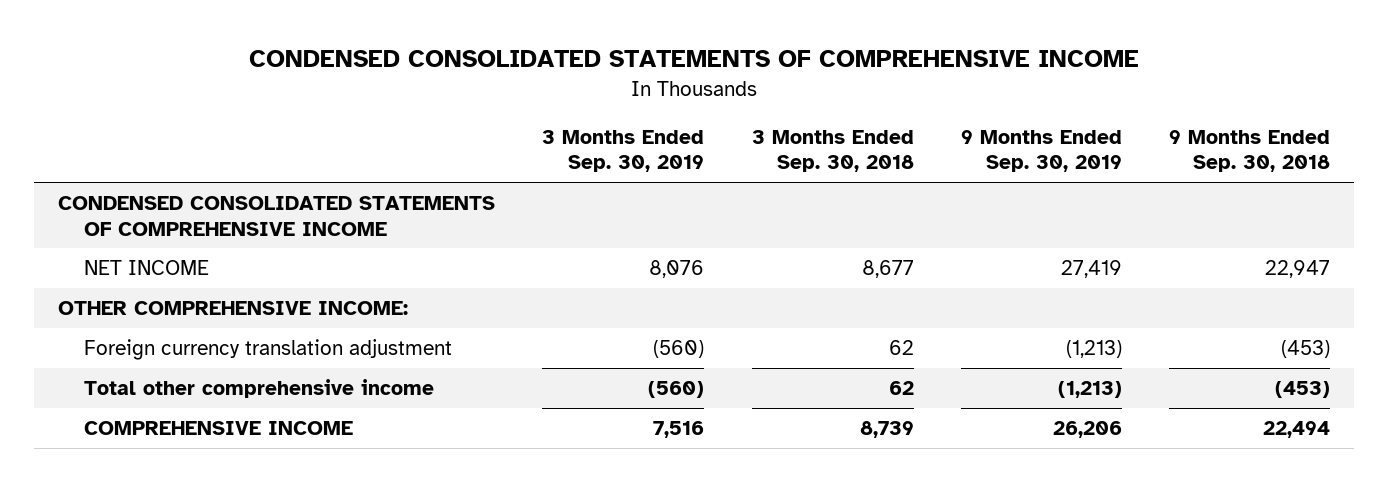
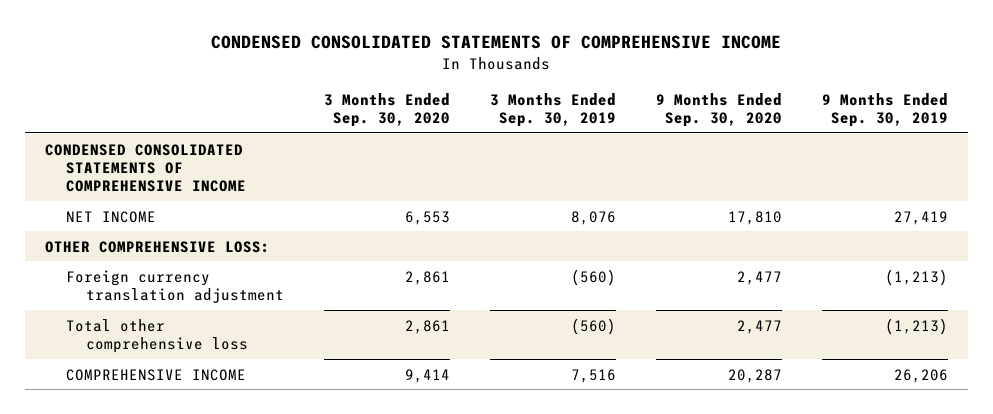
[751,129,914,173] 3 Months Ended Sep. 30, 2018 -> none
[1169,129,1331,173] 9 Months Ended Sep. 30, 2018 -> none
none -> [324,92,451,127] 3 Months Ended Sep. 30, 2020
none -> [656,92,783,127] 9 Months Ended Sep. 30, 2020
[57,301,408,316] OTHER COMPREHENSIVE INCOME: -> [44,240,270,253] OTHER COMPREHENSIVE LOSS:
[84,379,435,399] Total other comprehensive income -> [65,318,249,353] Total other comprehensive loss

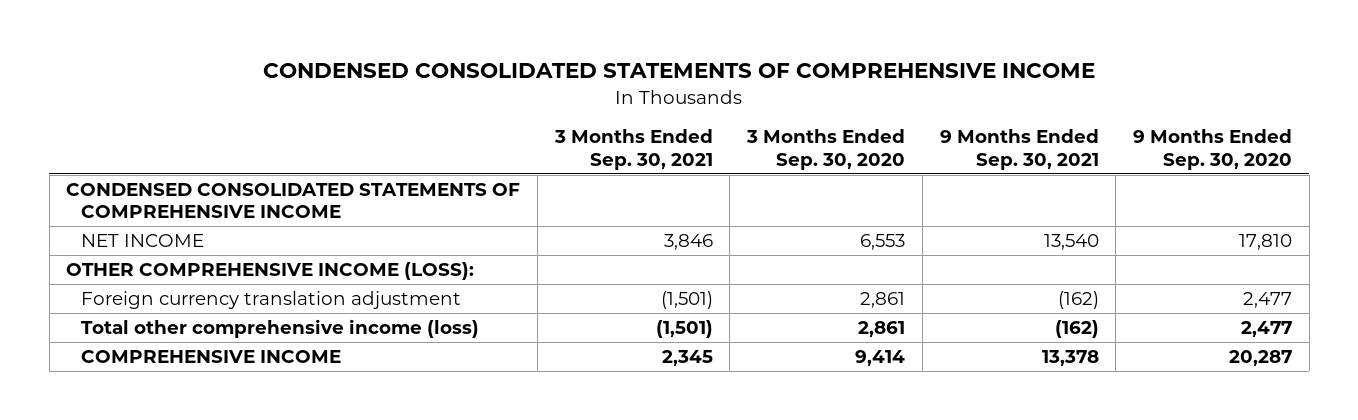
[490,92,617,127] 3 Months Ended Sep. 30, 2019 -> none
[822,92,949,127] 9 Months Ended Sep. 30, 2019 -> none
none -> [553,129,713,170] 3 Months Ended Sep. 30, 2021
none -> [939,129,1099,170] 9 Months Ended Sep. 30, 2021
[44,240,270,253] OTHER COMPREHENSIVE LOSS: -> [66,261,475,280] OTHER COMPREHENSIVE INCOME (LOSS):
[65,318,249,353] Total other comprehensive loss -> [80,318,479,338] Total other comprehensive income (loss)

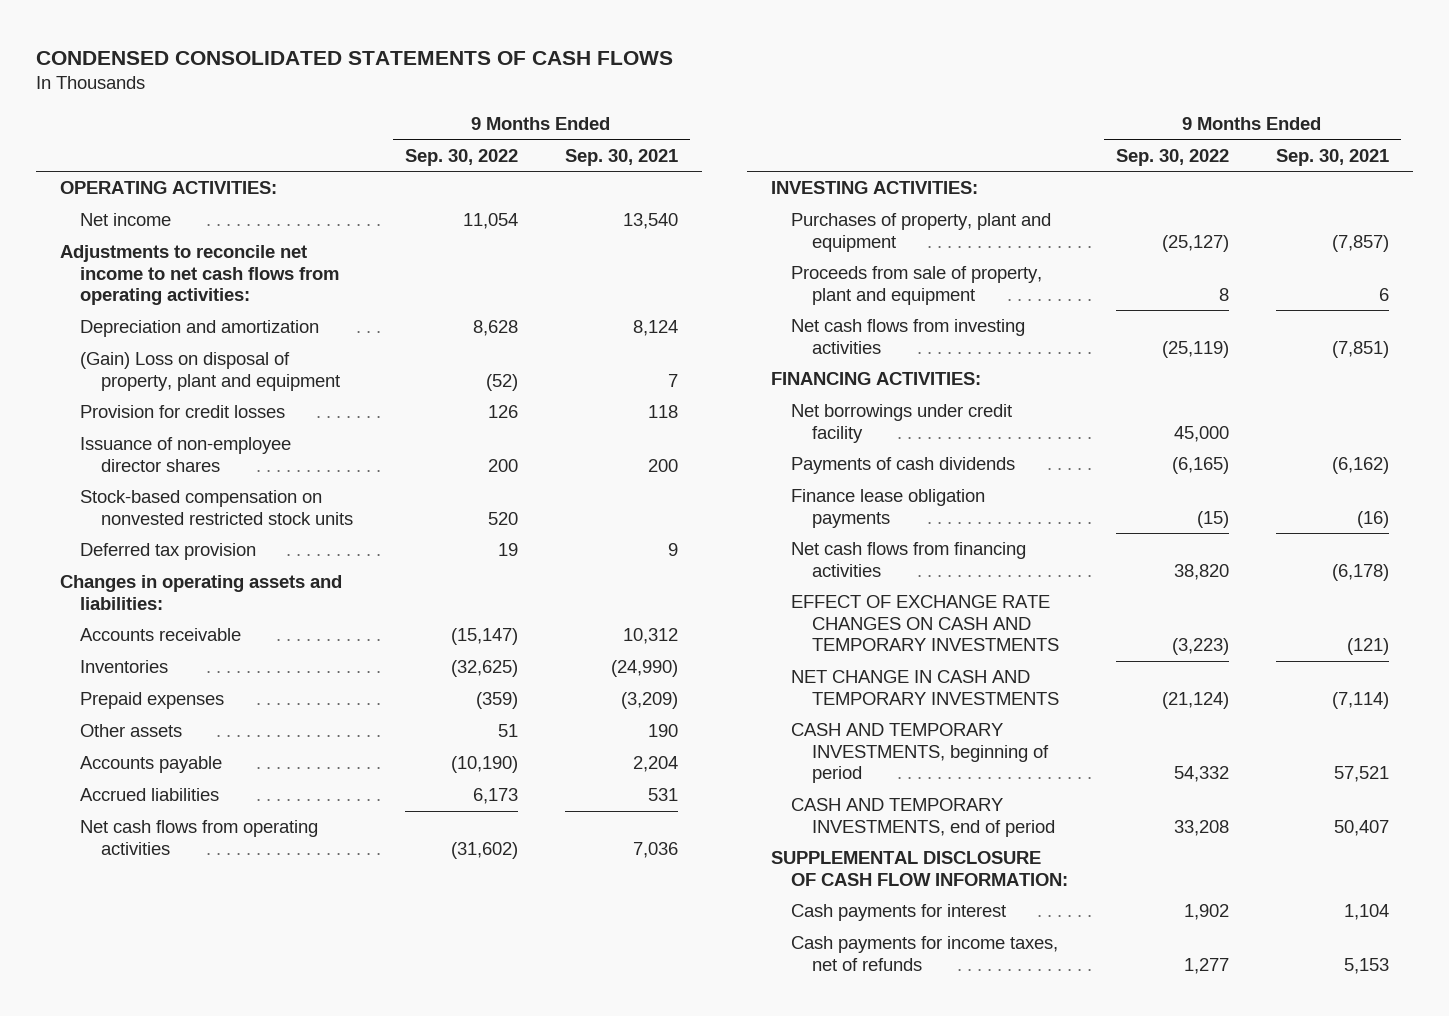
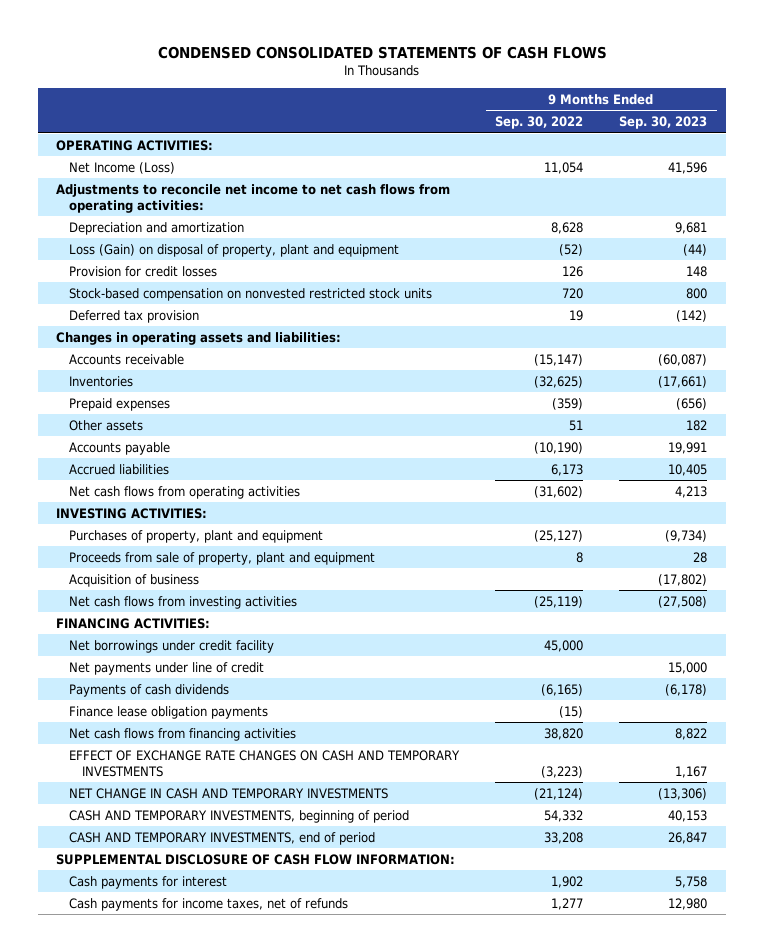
[564,148,678,166] Sep. 30, 2021 -> none
none -> [619,116,708,130] Sep. 30, 2023
[80,213,172,227] Net income -> [69,161,176,174] Net Income (Loss)
[80,352,340,391] (Gain) Loss on disposal of property, plant and equipment -> [69,243,400,257] Loss (Gain) on disposal of property, plant and equipment
[80,437,292,472] Issuance of non-employee director shares -> none
[487,511,518,525] 520 -> [562,287,584,299] 720
none -> [69,573,200,587] Acquisition of business
none -> [69,661,265,675] Net payments under line of credit

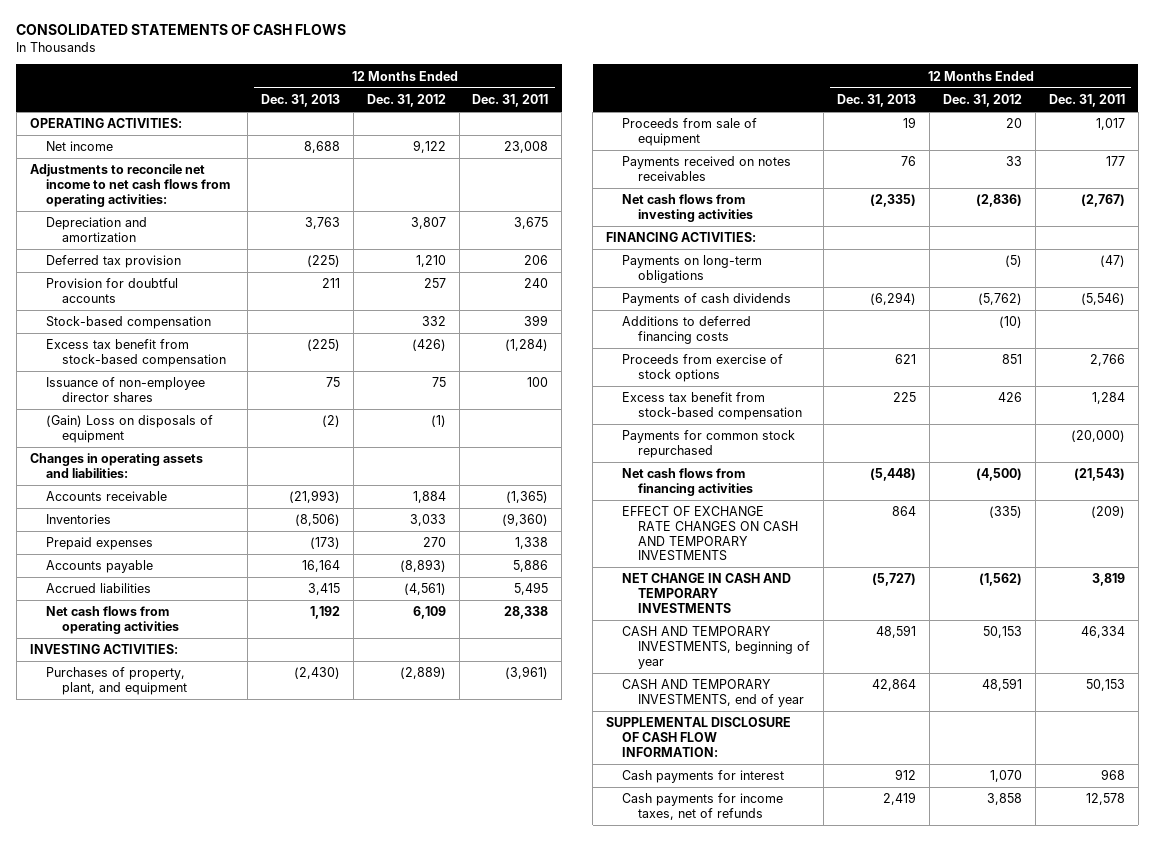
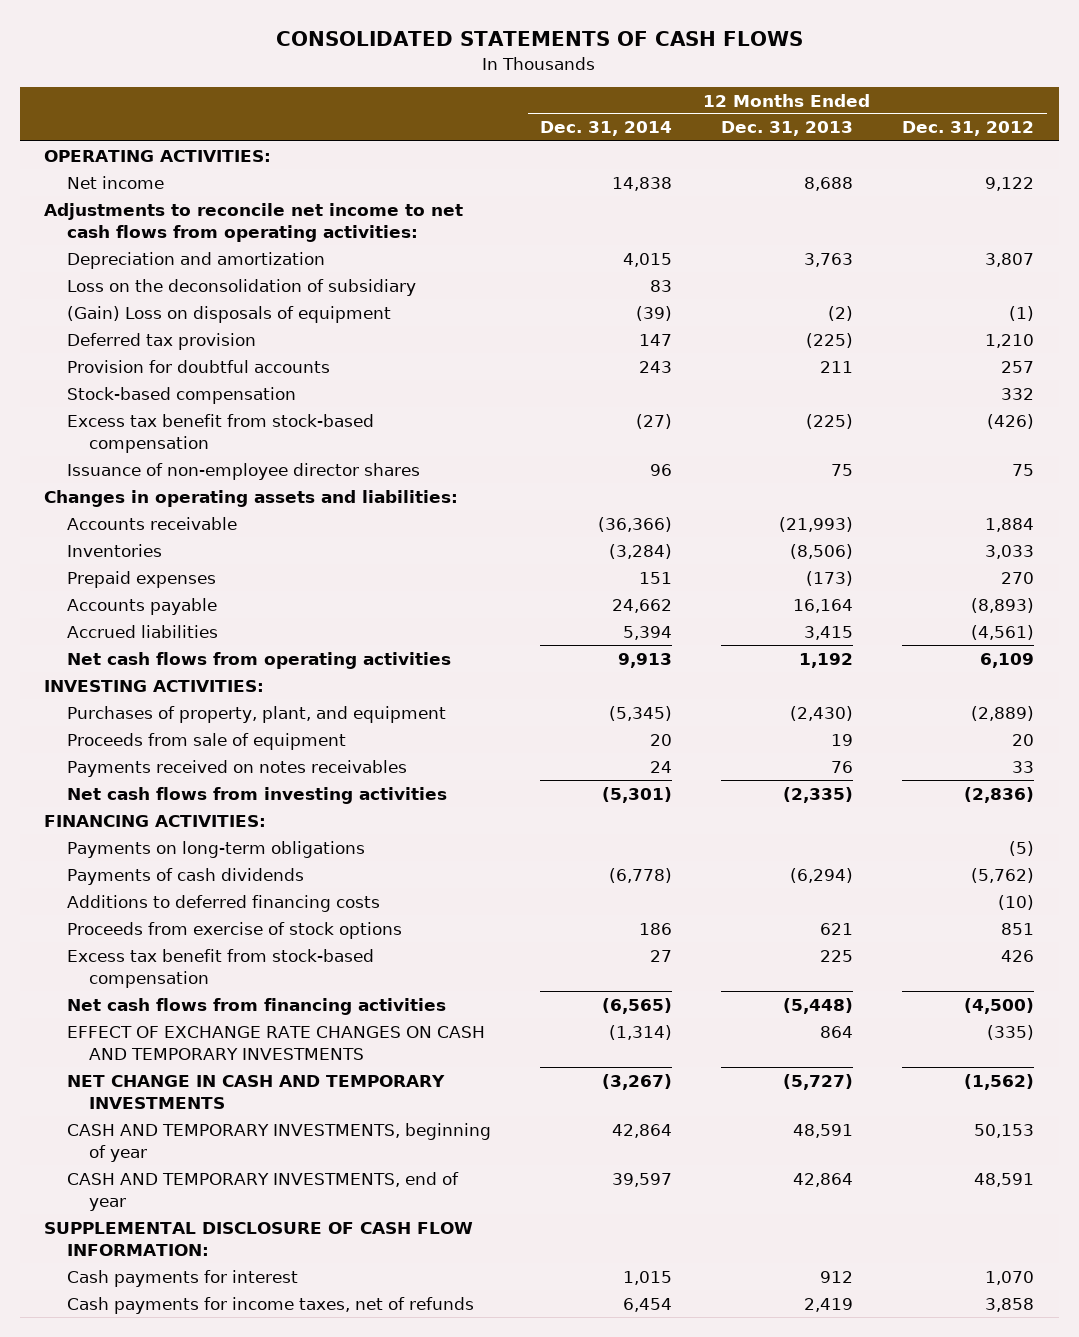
[472,93,549,107] Dec. 31, 2011 -> none
none -> [540,121,673,137] Dec. 31, 2014
none -> [66,278,416,296] Loss on the deconsolidation of subsidiary
[45,415,213,443] (Gain) Loss on disposals of equipment -> [66,305,391,323] (Gain) Loss on disposals of equipment
[622,430,796,458] Payments for common stock repurchased -> none

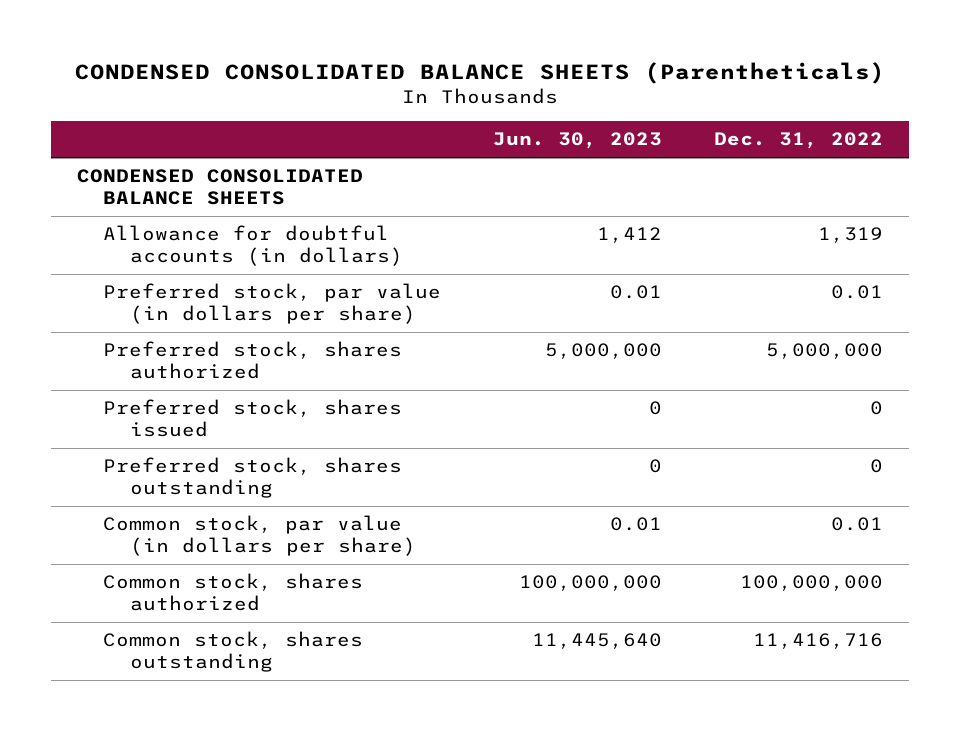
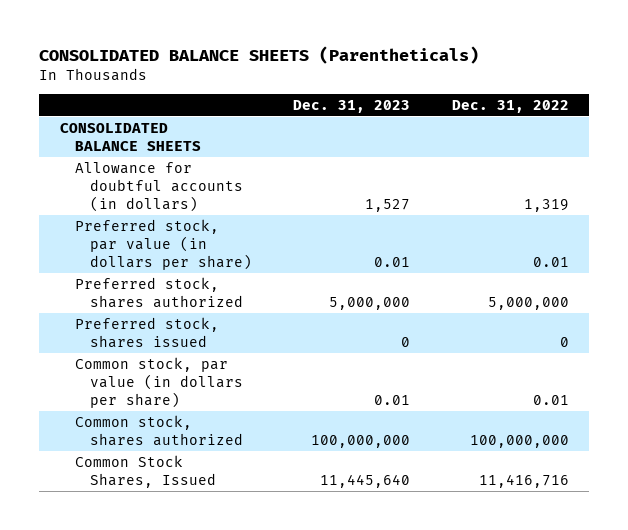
[74,61,885,84] CONDENSED CONSOLIDATED BALANCE SHEETS (Parentheticals) -> [38,45,479,64] CONSOLIDATED BALANCE SHEETS (Parentheticals)
[493,132,663,150] Jun. 30, 2023 -> none
none -> [293,99,411,113] Dec. 31, 2023
[76,169,363,206] CONDENSED CONSOLIDATED BALANCE SHEETS -> [59,122,201,151] CONSOLIDATED BALANCE SHEETS
[103,457,403,499] Preferred stock, shares outstanding -> none
[103,631,364,673] Common stock, shares outstanding -> [74,454,216,488] Common Stock Shares, Issued

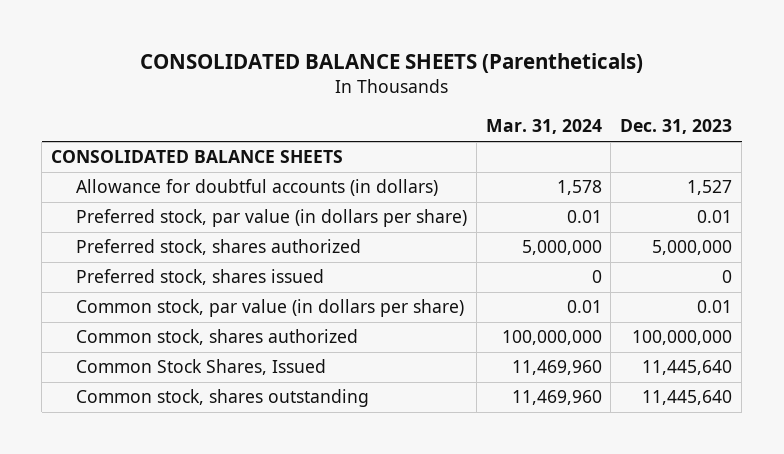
[451,99,569,113] Dec. 31, 2022 -> none
none -> [485,119,602,135] Mar. 31, 2024
none -> [75,389,369,408] Common stock, shares outstanding

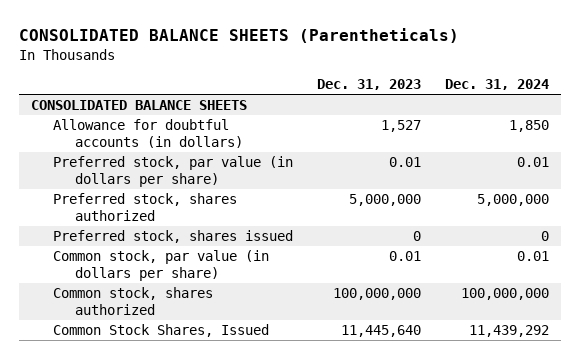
[485,119,602,135] Mar. 31, 2024 -> none
none -> [444,79,549,91] Dec. 31, 2024
[75,389,369,408] Common stock, shares outstanding -> none

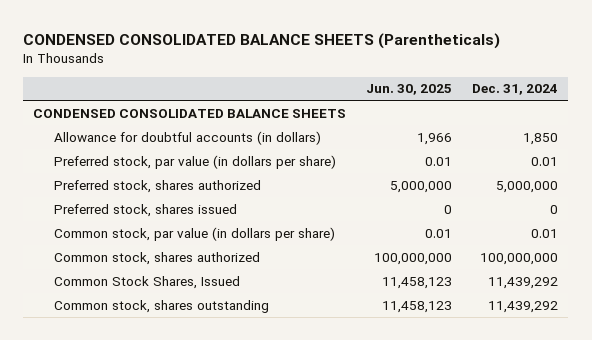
[18,27,459,43] CONSOLIDATED BALANCE SHEETS (Parentheticals) -> [23,32,501,49] CONDENSED CONSOLIDATED BALANCE SHEETS (Parentheticals)
[316,79,421,91] Dec. 31, 2023 -> none
none -> [366,84,453,96] Jun. 30, 2025
[30,100,247,111] CONSOLIDATED BALANCE SHEETS -> [33,108,347,118] CONDENSED CONSOLIDATED BALANCE SHEETS
none -> [53,299,269,313] Common stock, shares outstanding

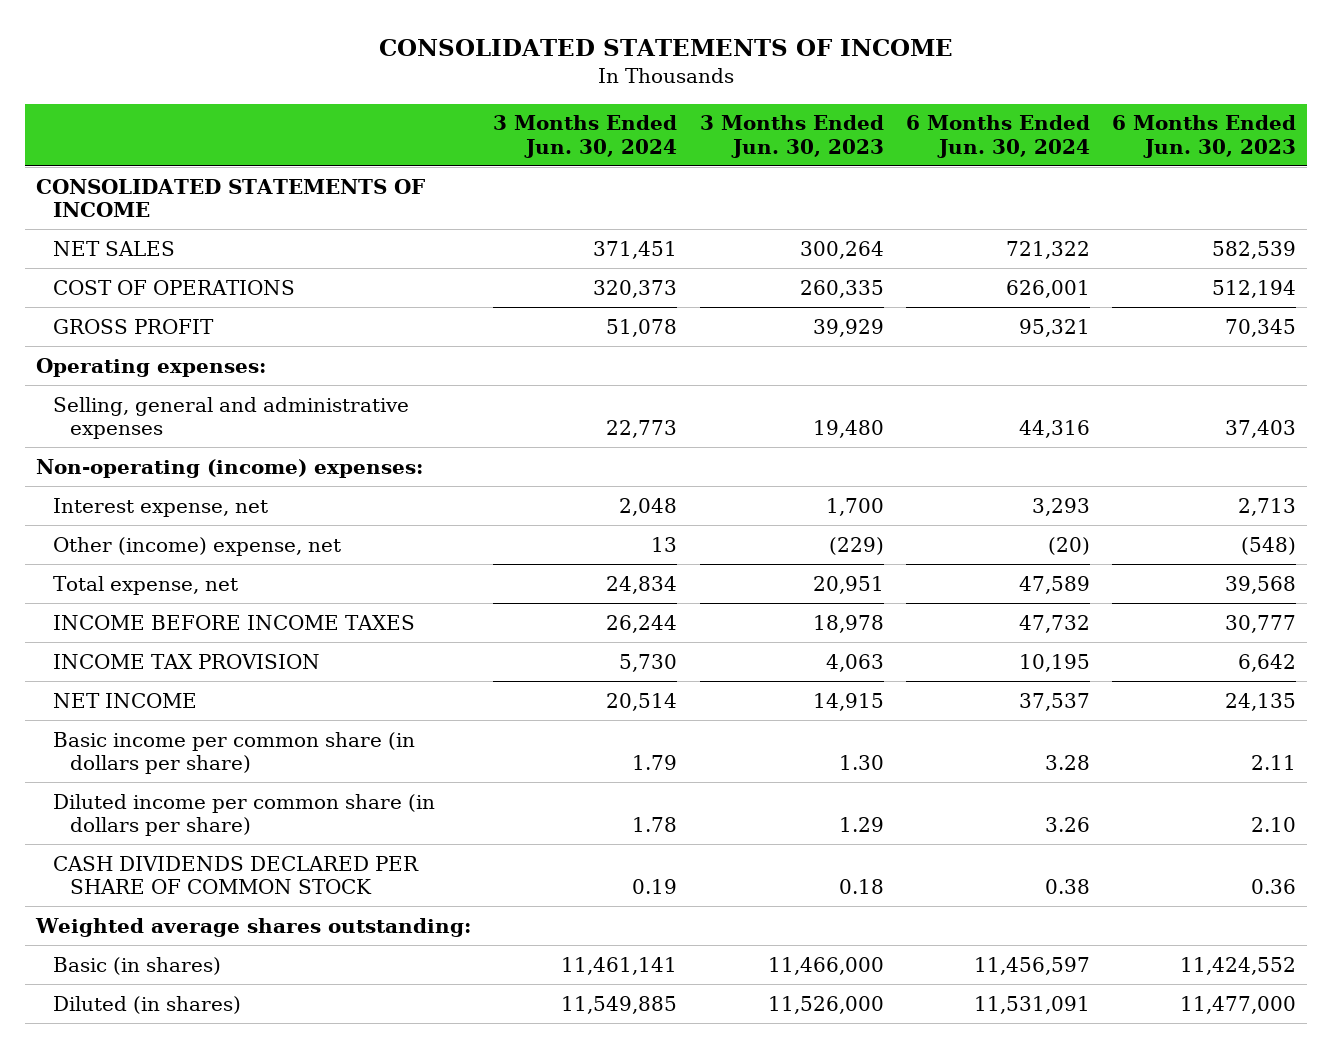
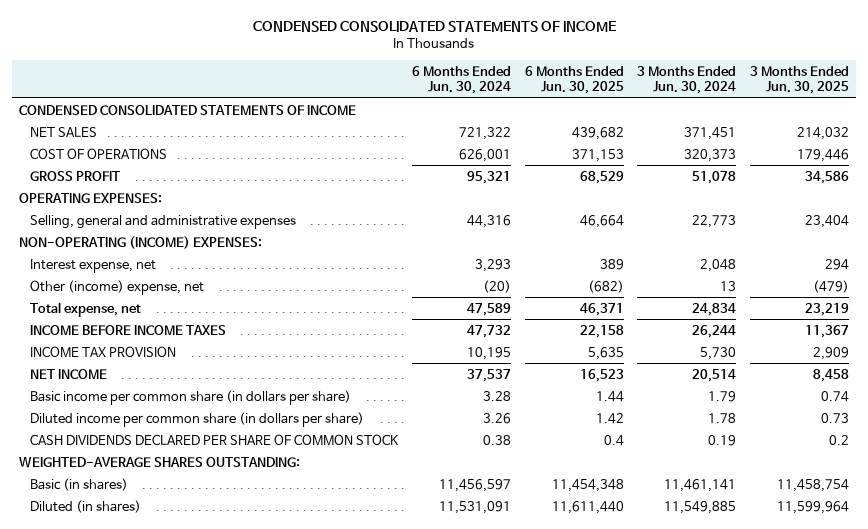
[379,39,954,57] CONSOLIDATED STATEMENTS OF INCOME -> [252,21,616,33] CONDENSED CONSOLIDATED STATEMENTS OF INCOME
[699,115,884,158] 3 Months Ended Jun. 30, 2023 -> none
[1111,115,1296,158] 6 Months Ended Jun. 30, 2023 -> none
none -> [524,65,624,94] 6 Months Ended Jun. 30, 2025
none -> [750,65,850,94] 3 Months Ended Jun. 30, 2025
[36,178,426,217] CONSOLIDATED STATEMENTS OF INCOME -> [18,104,356,115] CONDENSED CONSOLIDATED STATEMENTS OF INCOME
[36,357,267,377] Operating expenses: -> [18,192,162,203] OPERATING EXPENSES:
[36,458,424,478] Non-operating (income) expenses: -> [18,235,262,249] NON-OPERATING (INCOME) EXPENSES:
[35,917,472,937] Weighted average shares outstanding: -> [18,456,300,468] WEIGHTED-AVERAGE SHARES OUTSTANDING:

